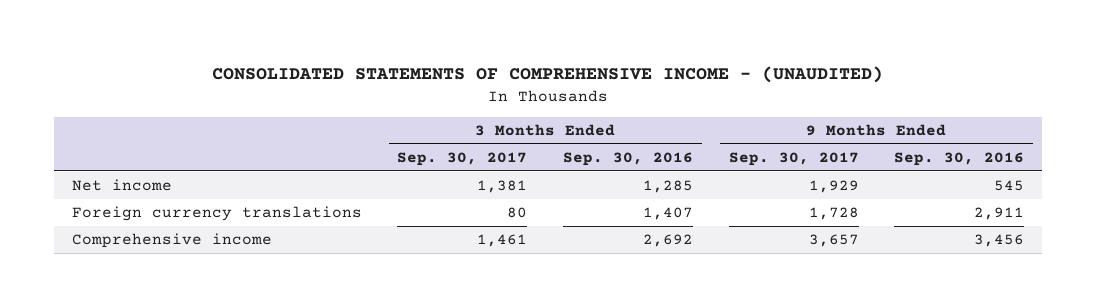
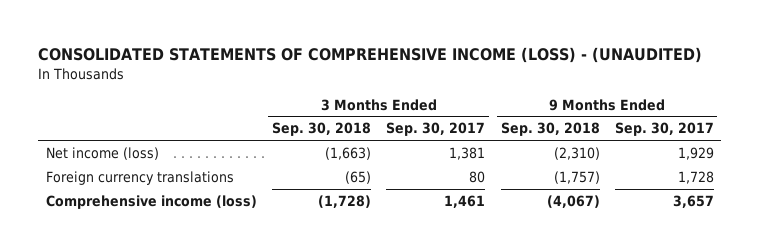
[212,65,884,83] CONSOLIDATED STATEMENTS OF COMPREHENSIVE INCOME - (UNAUDITED) -> [38,47,703,64] CONSOLIDATED STATEMENTS OF COMPREHENSIVE INCOME (LOSS) - (UNAUDITED)
[563,151,694,166] Sep. 30, 2016 -> none
[894,151,1025,166] Sep. 30, 2016 -> none
none -> [272,122,372,137] Sep. 30, 2018
none -> [500,122,600,137] Sep. 30, 2018
[71,179,172,192] Net income -> [46,146,160,160] Net income (loss)
[71,233,272,249] Comprehensive income -> [46,194,258,209] Comprehensive income (loss)

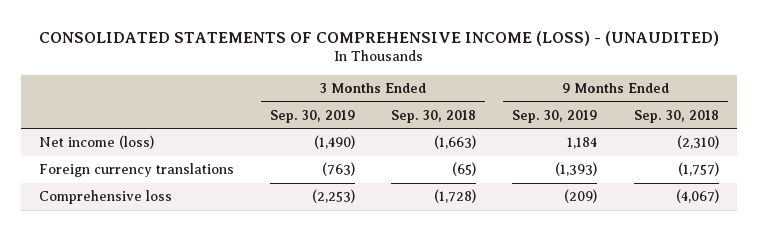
[386,122,486,137] Sep. 30, 2017 -> none
[614,122,714,137] Sep. 30, 2017 -> none
none -> [270,109,356,123] Sep. 30, 2019
none -> [512,109,598,123] Sep. 30, 2019
[46,194,258,209] Comprehensive income (loss) -> [39,190,173,205] Comprehensive loss

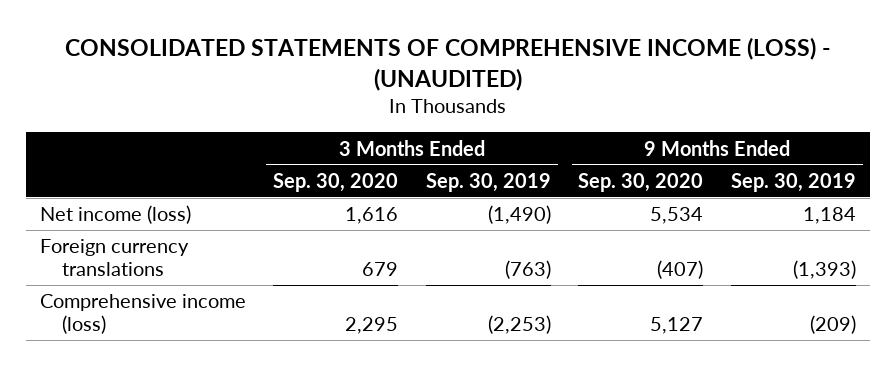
[391,109,477,123] Sep. 30, 2018 -> none
[633,109,719,123] Sep. 30, 2018 -> none
none -> [273,172,399,192] Sep. 30, 2020
none -> [578,172,704,192] Sep. 30, 2020
[39,190,173,205] Comprehensive loss -> [39,294,246,334] Comprehensive income (loss)

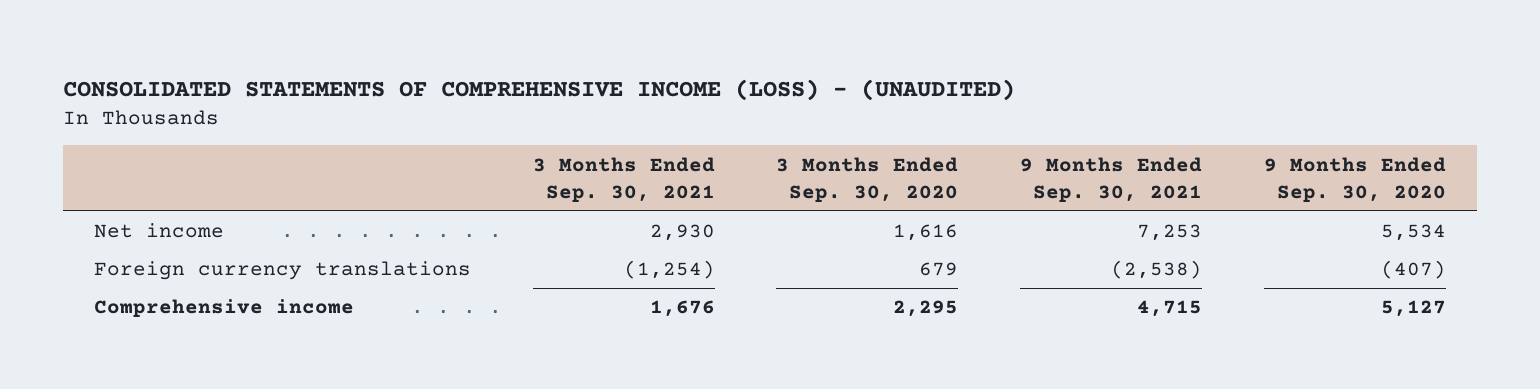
[425,172,551,192] Sep. 30, 2019 -> none
[731,172,857,192] Sep. 30, 2019 -> none
none -> [532,156,715,202] 3 Months Ended Sep. 30, 2021
none -> [1020,156,1203,202] 9 Months Ended Sep. 30, 2021
[39,205,191,225] Net income (loss) -> [93,223,224,239] Net income
[39,294,246,334] Comprehensive income (loss) -> [93,299,354,318] Comprehensive income

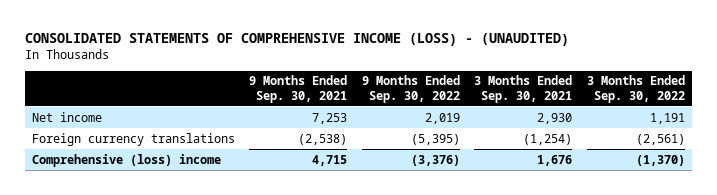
[776,156,959,202] 3 Months Ended Sep. 30, 2020 -> none
[1263,156,1446,202] 9 Months Ended Sep. 30, 2020 -> none
none -> [361,75,460,103] 9 Months Ended Sep. 30, 2022
none -> [586,75,685,103] 3 Months Ended Sep. 30, 2022
[93,299,354,318] Comprehensive income -> [31,153,221,167] Comprehensive (loss) income

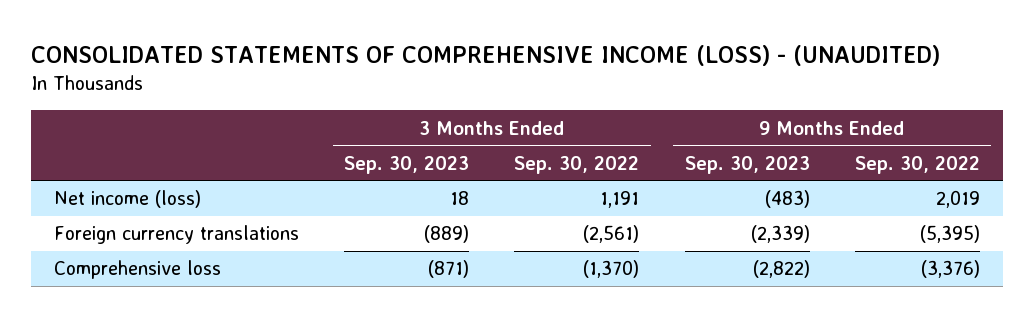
[249,75,348,103] 9 Months Ended Sep. 30, 2021 -> none
[474,75,573,103] 3 Months Ended Sep. 30, 2021 -> none
none -> [344,155,470,174] Sep. 30, 2023
none -> [684,155,810,174] Sep. 30, 2023
[31,111,102,122] Net income -> [53,190,201,209] Net income (loss)
[31,153,221,167] Comprehensive (loss) income -> [53,260,221,280] Comprehensive loss

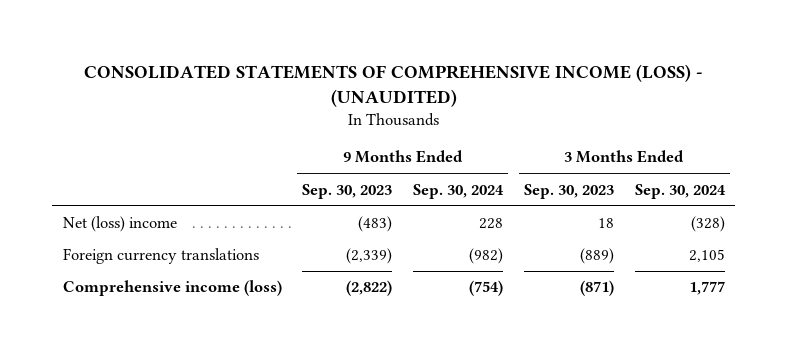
[514,155,640,174] Sep. 30, 2022 -> none
[854,155,980,174] Sep. 30, 2022 -> none
none -> [413,183,505,199] Sep. 30, 2024
none -> [634,183,726,199] Sep. 30, 2024
[53,190,201,209] Net income (loss) -> [62,216,177,233] Net (loss) income
[53,260,221,280] Comprehensive loss -> [62,280,282,297] Comprehensive income (loss)

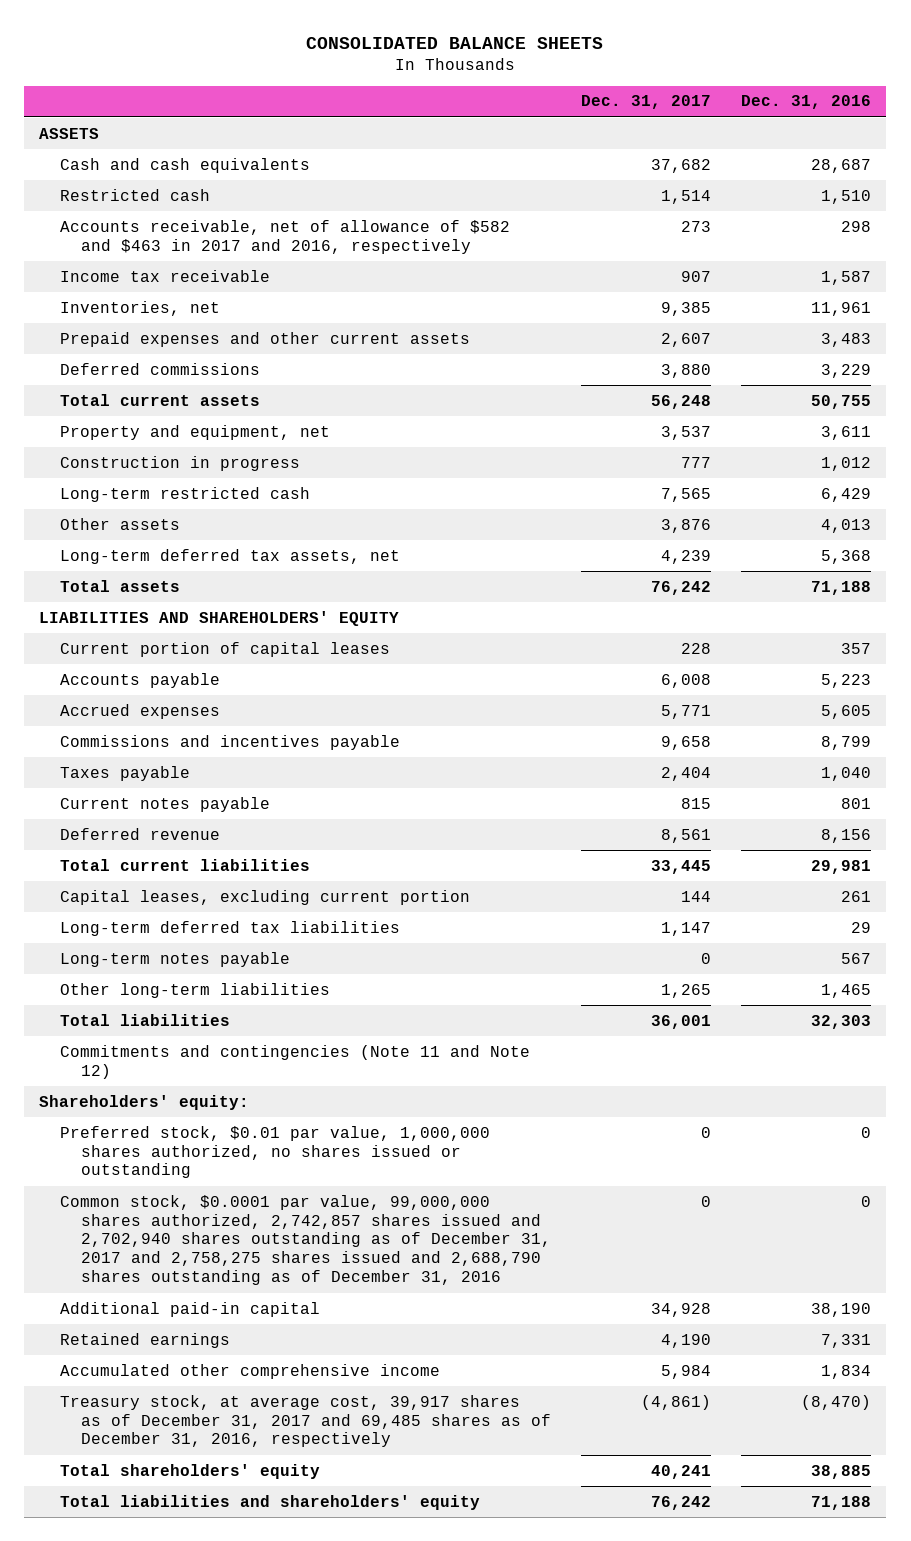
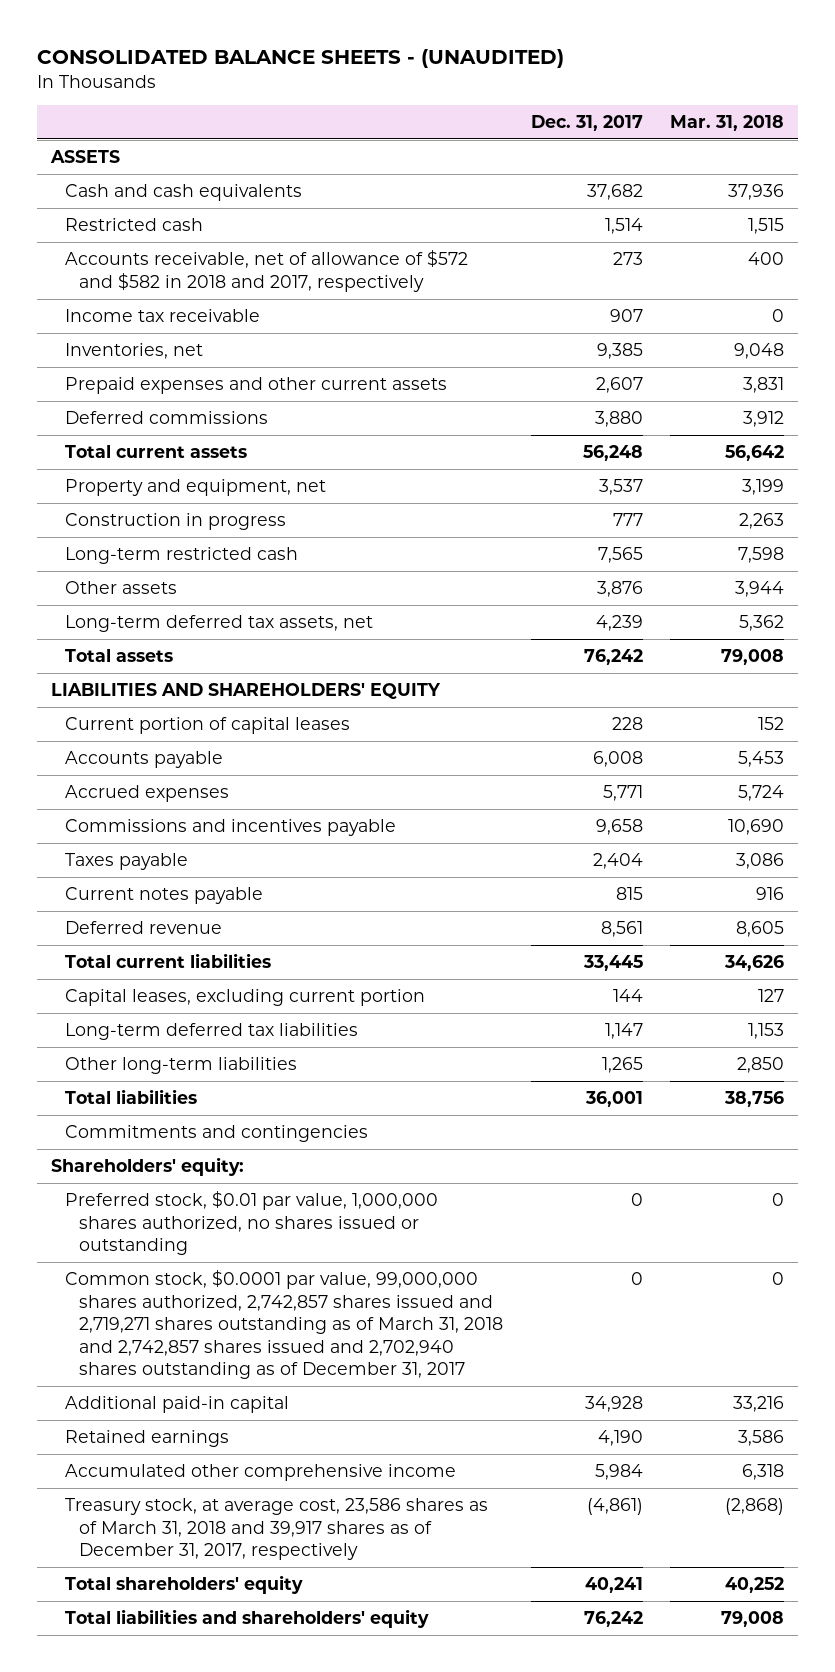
[306,36,604,49] CONSOLIDATED BALANCE SHEETS -> [37,49,565,69] CONSOLIDATED BALANCE SHEETS - (UNAUDITED)
[741,95,872,110] Dec. 31, 2016 -> none
none -> [669,114,784,131] Mar. 31, 2018
[60,219,511,254] Accounts receivable, net of allowance of $582 and $463 in 2017 and 2016, respectively -> [65,250,469,292] Accounts receivable, net of allowance of $572 and $582 in 2018 and 2017, respectively
[60,951,291,967] Long-term notes payable -> none
[60,1044,531,1079] Commitments and contingencies (Note 11 and Note 12) -> [65,1125,369,1143] Commitments and contingencies
[60,1194,552,1286] Common stock, $0.0001 par value, 99,000,000 shares authorized, 2,742,857 shares issued and 2,702,940 shares outstanding as of December 31, 2017 and 2,758,275 shares issued and 2,688,790 shares outstanding as of December 31, 2016 -> [65,1270,504,1380] Common stock, $0.0001 par value, 99,000,000 shares authorized, 2,742,857 shares issued and 2,719,271 shares outstanding as of March 31, 2018 and 2,742,857 shares issued and 2,702,940 shares outstanding as of December 31, 2017
[60,1394,552,1448] Treasury stock, at average cost, 39,917 shares as of December 31, 2017 and 69,485 shares as of December 31, 2016, respectively -> [65,1498,489,1561] Treasury stock, at average cost, 23,586 shares as of March 31, 2018 and 39,917 shares as of December 31, 2017, respectively

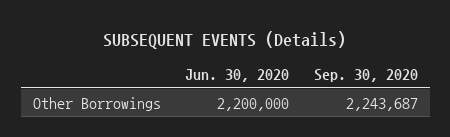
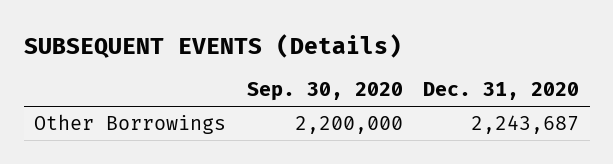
[185,69,290,83] Jun. 30, 2020 -> none
none -> [423,82,580,101] Dec. 31, 2020
[345,97,418,111] 2,243,687 -> [294,116,403,135] 2,200,000

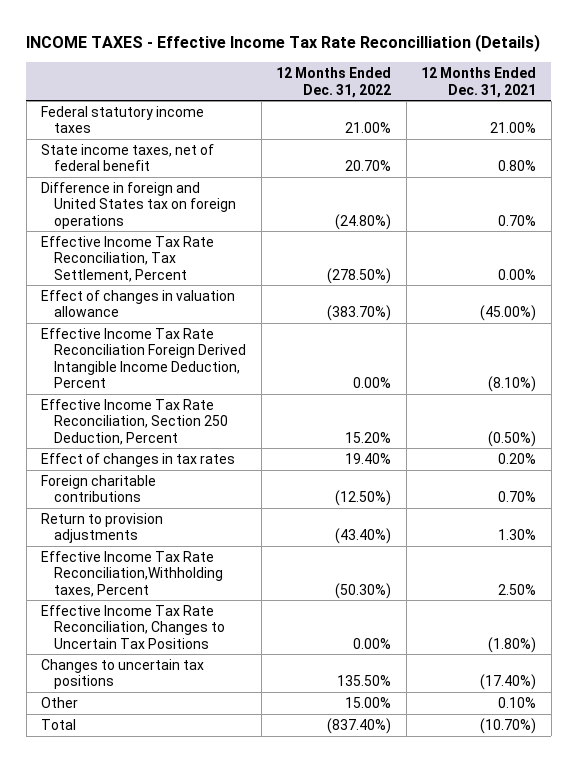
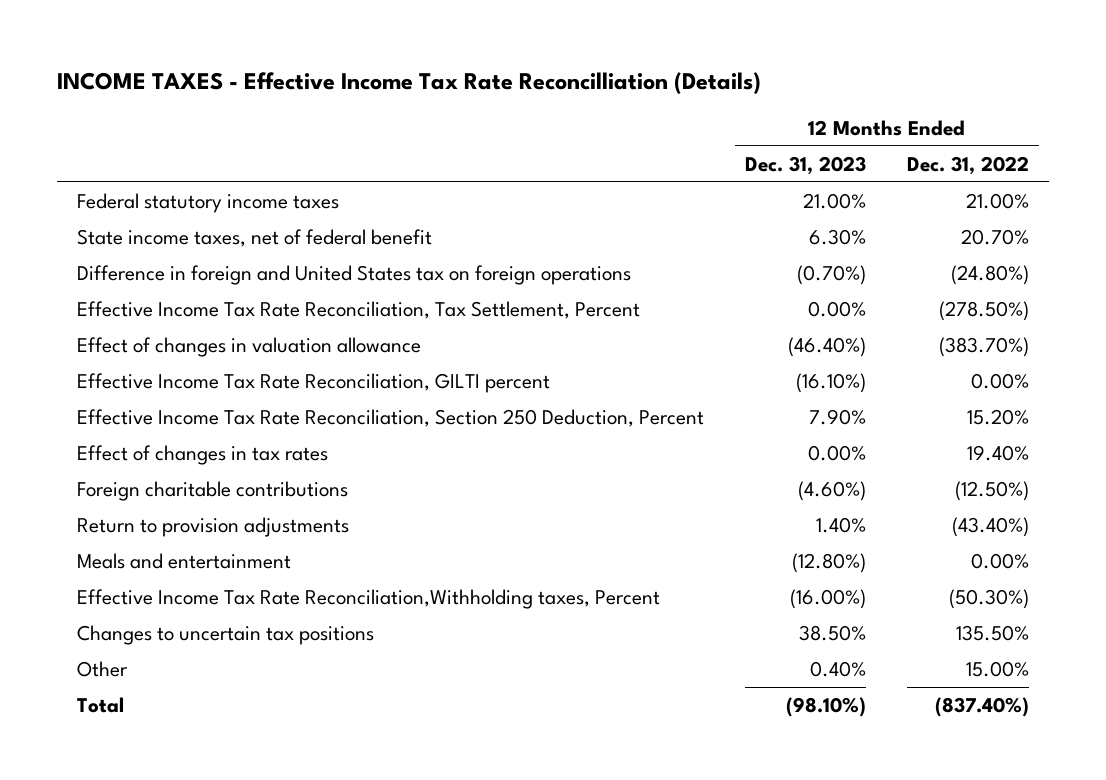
[421,67,537,98] 12 Months Ended Dec. 31, 2021 -> none
none -> [745,155,867,175] Dec. 31, 2023
[41,327,247,388] Effective Income Tax Rate Reconciliation Foreign Derived Intangible Income Deduction, Percent -> [77,372,551,393] Effective Income Tax Rate Reconciliation, GILTI percent
none -> [77,552,292,569] Meals and entertainment
[41,604,226,649] Effective Income Tax Rate Reconciliation, Changes to Uncertain Tax Positions -> none

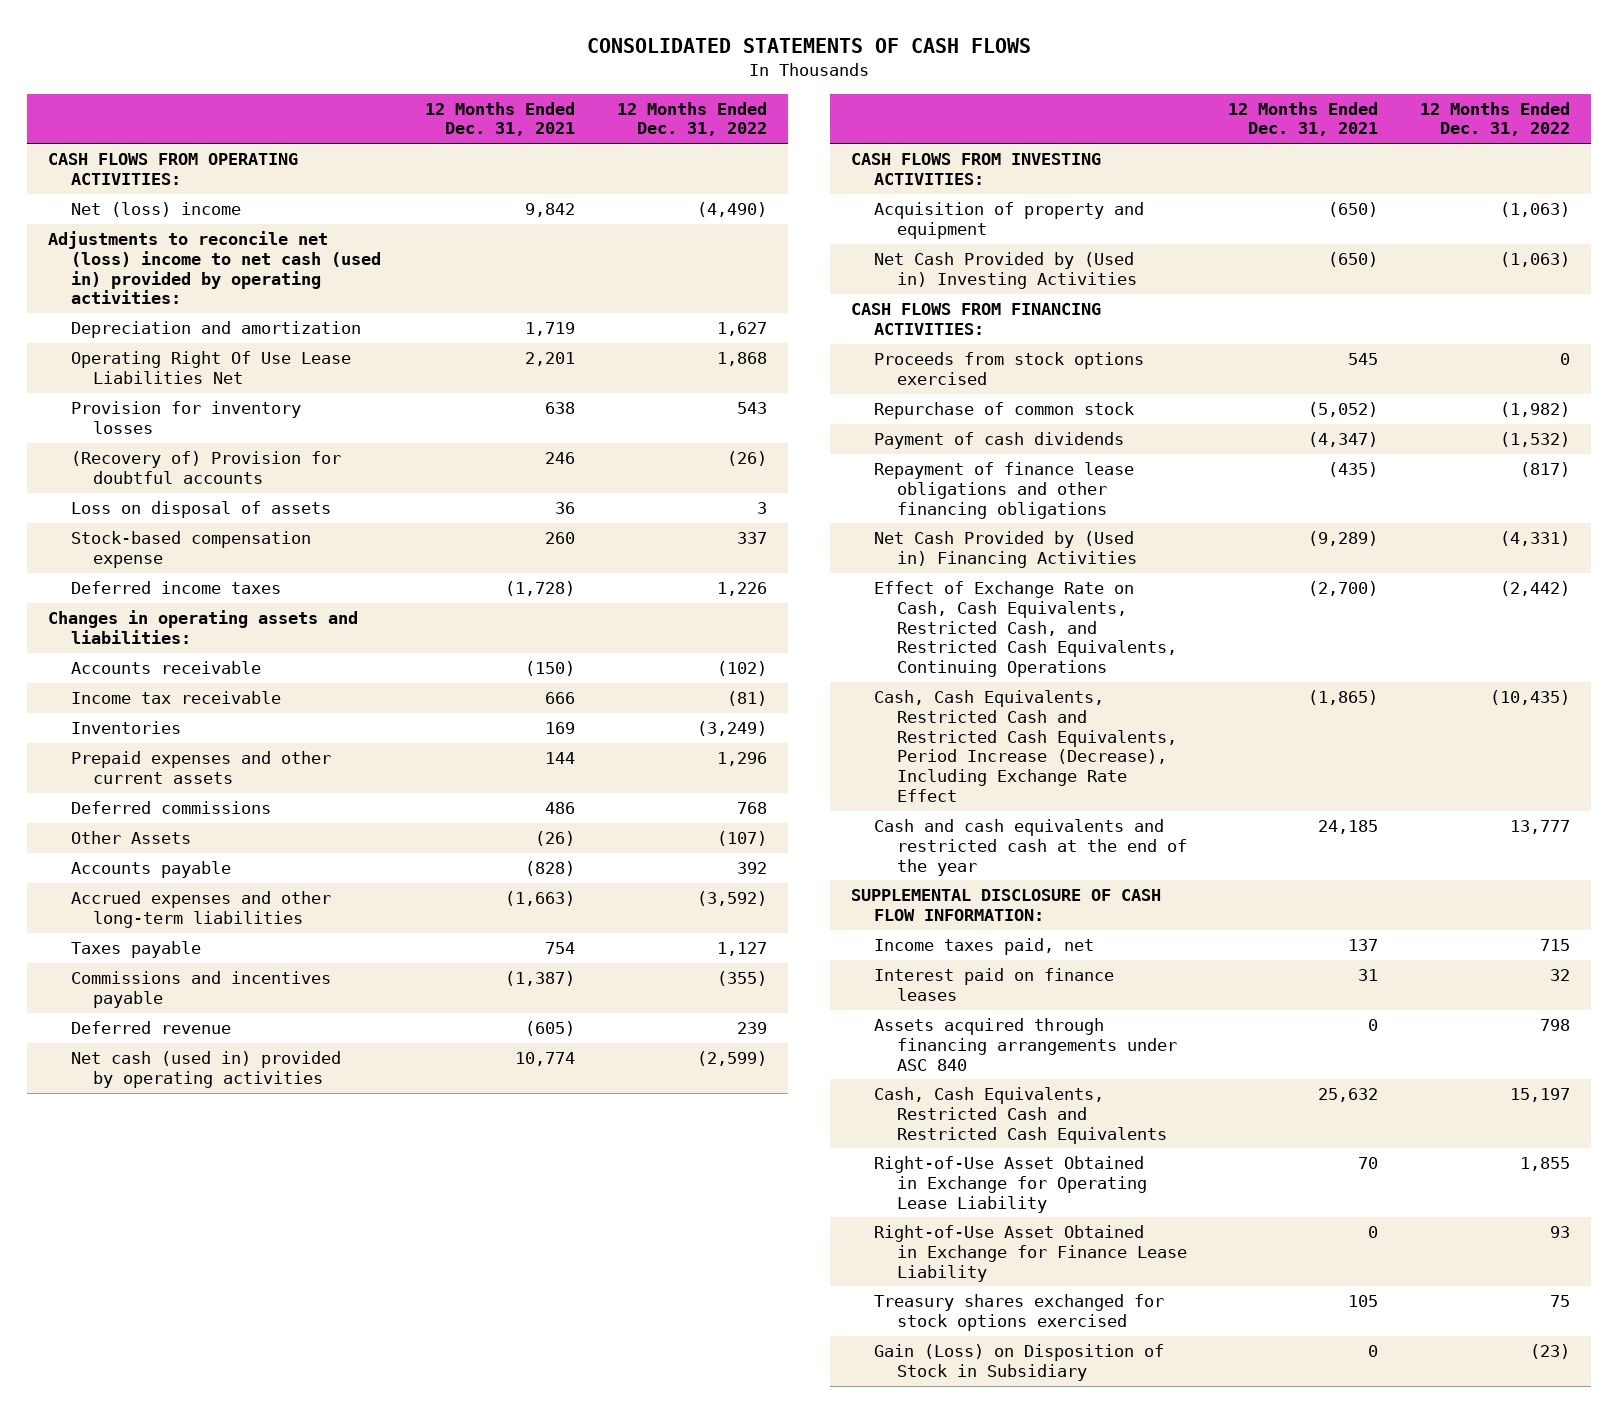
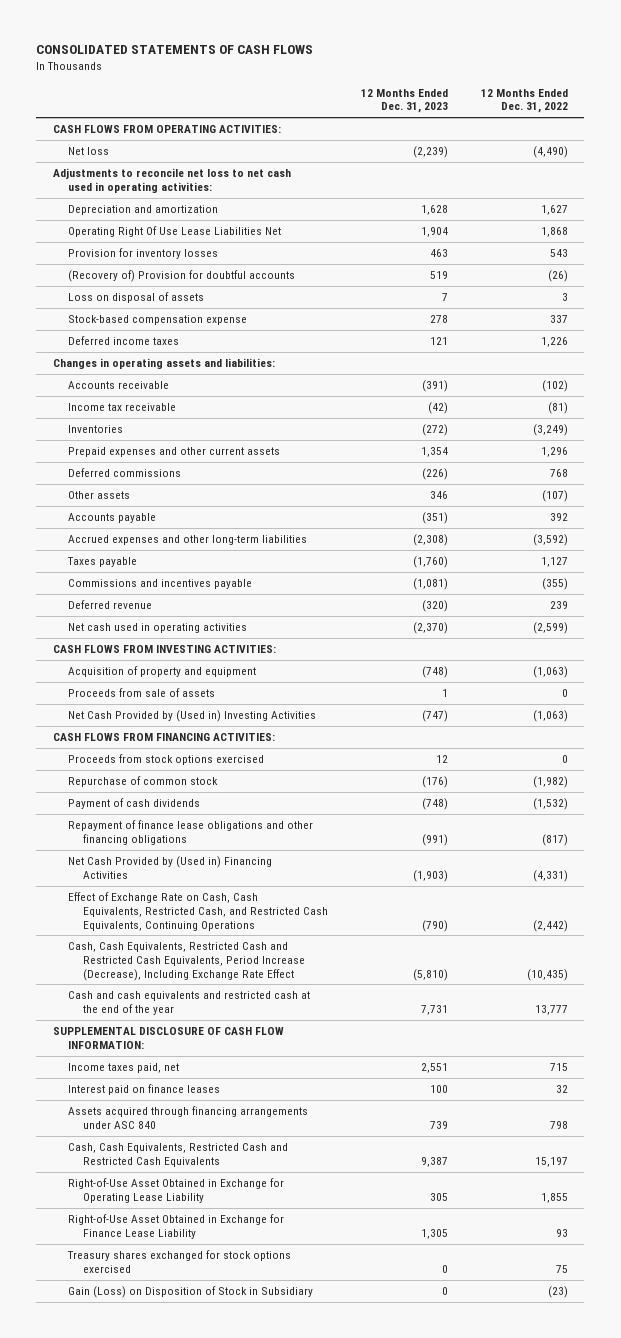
[425,101,576,137] 12 Months Ended Dec. 31, 2021 -> none
none -> [360,88,448,114] 12 Months Ended Dec. 31, 2023
[70,202,241,218] Net (loss) income -> [67,147,109,156] Net loss
[47,231,381,305] Adjustments to reconcile net (loss) income to net cash (used in) provided by operating activities: -> [52,168,291,193] Adjustments to reconcile net loss to net cash used in operating activities:
[70,831,191,845] Other Assets -> [67,491,130,500] Other assets
[70,1051,341,1088] Net cash (used in) provided by operating activities -> [67,623,247,634] Net cash used in operating activities
none -> [67,688,215,698] Proceeds from sale of assets

